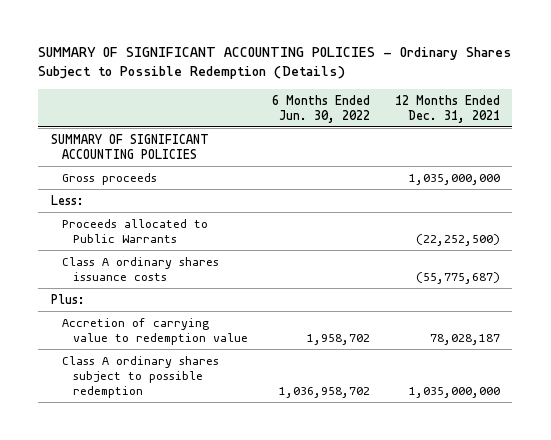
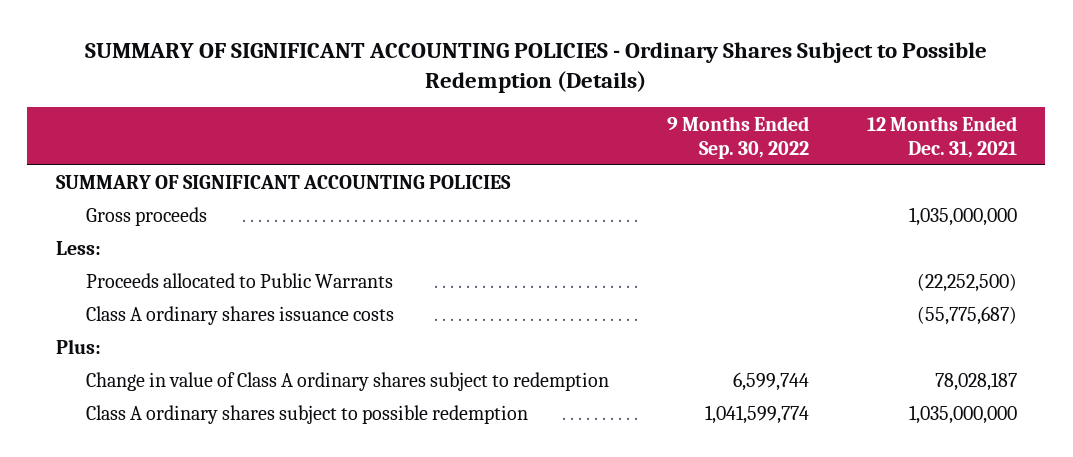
[272,94,371,123] 6 Months Ended Jun. 30, 2022 -> none
none -> [667,115,810,159] 9 Months Ended Sep. 30, 2022
[61,317,248,345] Accretion of carrying value to redemption value -> [86,372,610,392] Change in value of Class A ordinary shares subject to redemption

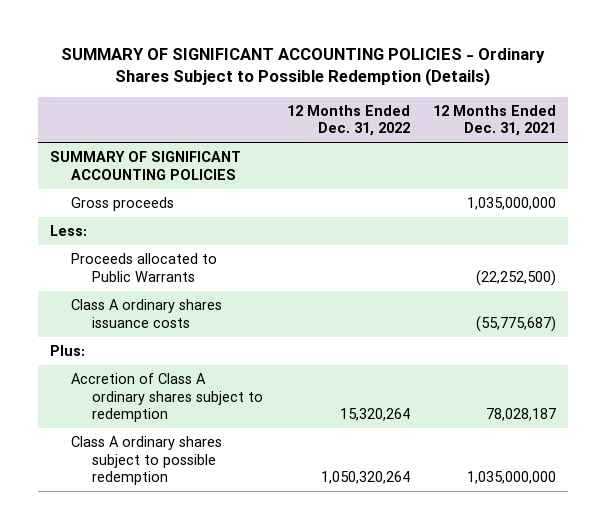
[667,115,810,159] 9 Months Ended Sep. 30, 2022 -> none
none -> [286,104,410,137] 12 Months Ended Dec. 31, 2022
[86,372,610,392] Change in value of Class A ordinary shares subject to redemption -> [71,373,264,423] Accretion of Class A ordinary shares subject to redemption

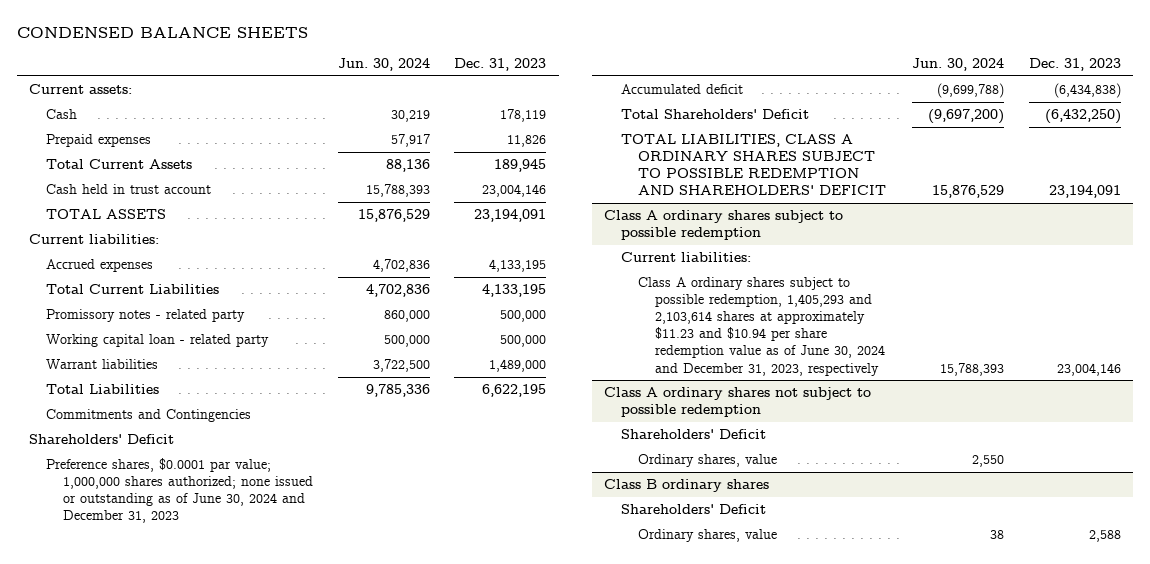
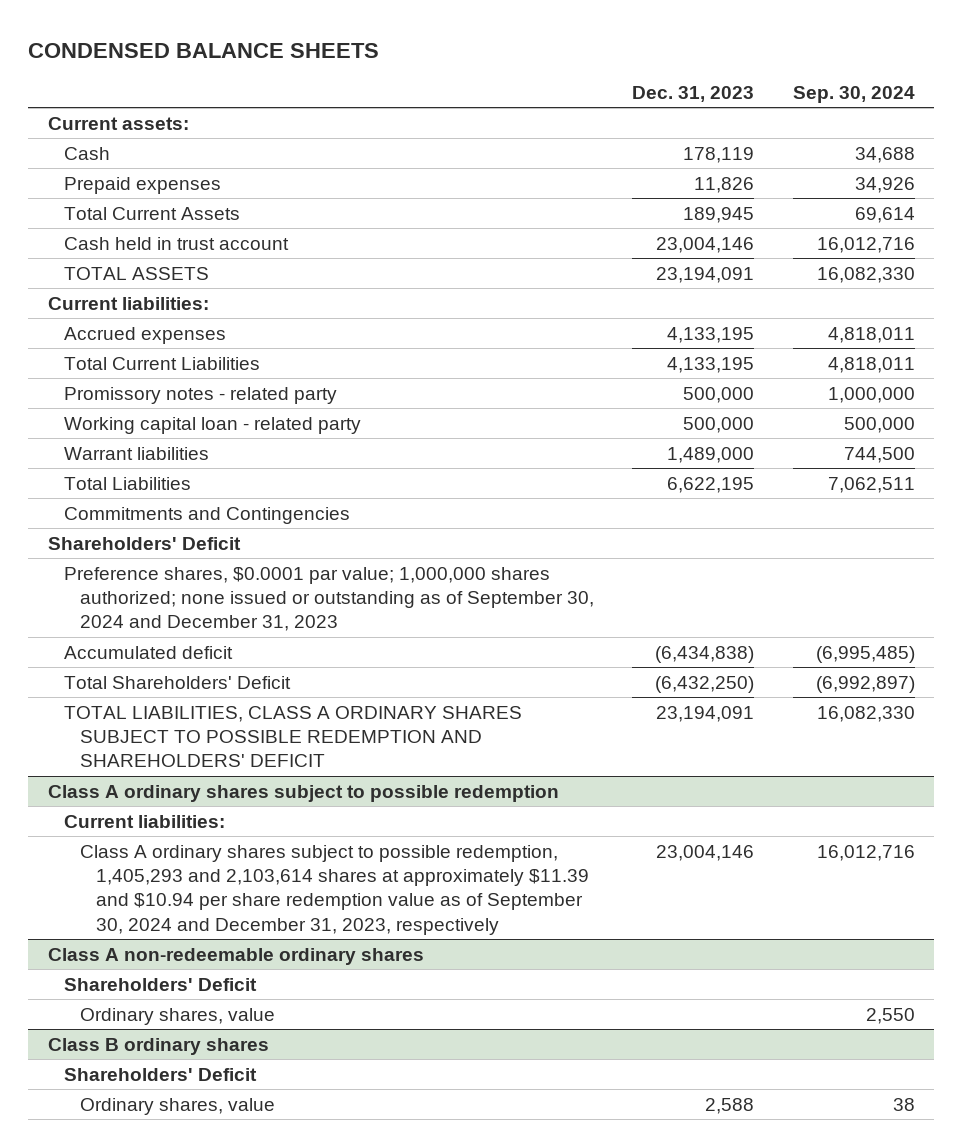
[337,58,430,72] Jun. 30, 2024 -> none
none -> [792,85,915,103] Sep. 30, 2024
[46,457,314,524] Preference shares, $0.0001 par value; 1,000,000 shares authorized; none issued or outstanding as of June 30, 2024 and December 31, 2023 -> [63,566,594,632] Preference shares, $0.0001 par value; 1,000,000 shares authorized; none issued or outstanding as of September 30, 2024 and December 31, 2023
[637,276,885,376] Class A ordinary shares subject to possible redemption, 1,405,293 and 2,103,614 shares at approximately $11.23 and $10.94 per share redemption value as of June 30, 2024 and December 31, 2023, respectively -> [79,844,589,935] Class A ordinary shares subject to possible redemption, 1,405,293 and 2,103,614 shares at approximately $11.39 and $10.94 per share redemption value as of September 30, 2024 and December 31, 2023, respectively
[604,386,872,418] Class A ordinary shares not subject to possible redemption -> [47,947,424,965] Class A non-redeemable ordinary shares

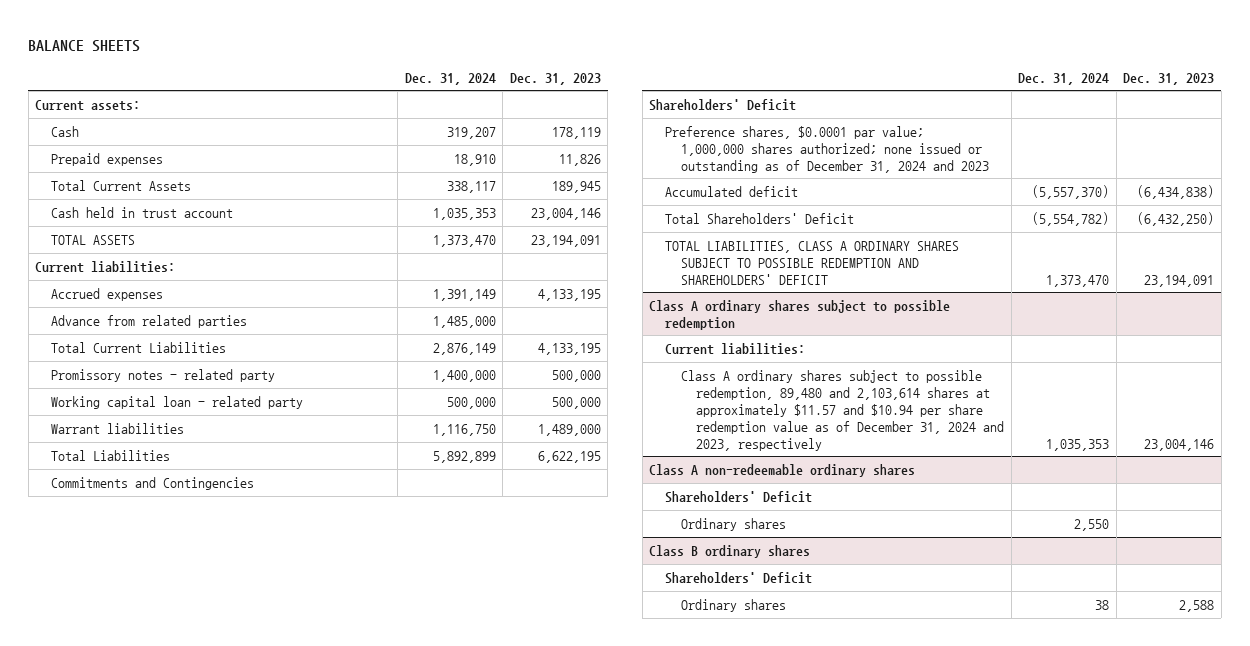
[28,42,380,58] CONDENSED BALANCE SHEETS -> [28,40,141,53] BALANCE SHEETS
[792,85,915,103] Sep. 30, 2024 -> none
none -> [404,72,496,85] Dec. 31, 2024
none -> [51,314,248,328] Advance from related parties
[63,566,594,632] Preference shares, $0.0001 par value; 1,000,000 shares authorized; none issued or outstanding as of September 30, 2024 and December 31, 2023 -> [664,125,989,173] Preference shares, $0.0001 par value; 1,000,000 shares authorized; none issued or outstanding as of December 31, 2024 and 2023
[79,844,589,935] Class A ordinary shares subject to possible redemption, 1,405,293 and 2,103,614 shares at approximately $11.39 and $10.94 per share redemption value as of September 30, 2024 and December 31, 2023, respectively -> [680,369,1005,451] Class A ordinary shares subject to possible redemption, 89,480 and 2,103,614 shares at approximately $11.57 and $10.94 per share redemption value as of December 31, 2024 and 2023, respectively
[79,1007,275,1025] Ordinary shares, value -> [680,517,786,531] Ordinary shares
[79,1097,275,1115] Ordinary shares, value -> [680,598,786,612] Ordinary shares

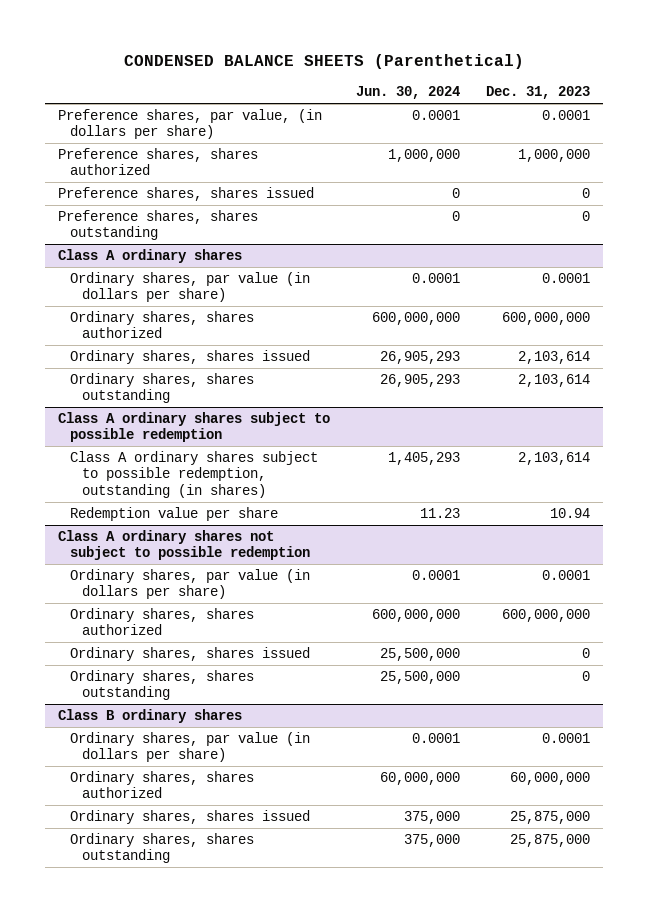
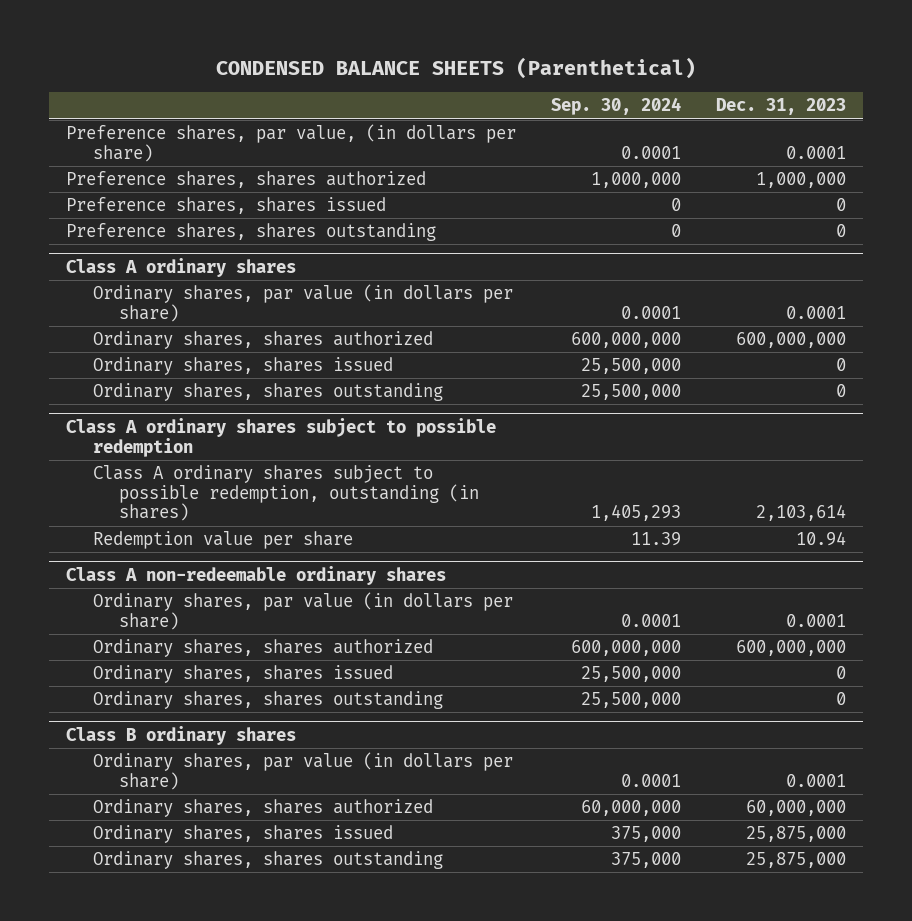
[356,86,461,100] Jun. 30, 2024 -> none
none -> [550,97,681,116] Sep. 30, 2024
[518,350,591,364] 2,103,614 -> [835,358,846,372] 0
[518,373,591,387] 2,103,614 -> [835,384,846,398] 0
[58,529,310,561] Class A ordinary shares not subject to possible redemption -> [66,565,447,585] Class A non-redeemable ordinary shares

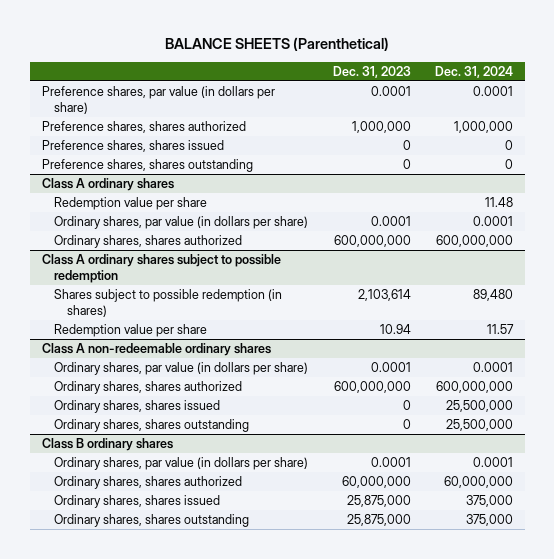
[215,57,696,80] CONDENSED BALANCE SHEETS (Parenthetical) -> [165,37,390,52] BALANCE SHEETS (Parenthetical)
[550,97,681,116] Sep. 30, 2024 -> none
none -> [434,65,513,78] Dec. 31, 2024
[66,124,517,162] Preference shares, par value, (in dollars per share) -> [41,86,275,114] Preference shares, par value (in dollars per share)
none -> [54,197,208,211] Redemption value per share
[92,357,393,376] Ordinary shares, shares issued -> none
[92,383,443,402] Ordinary shares, shares outstanding -> none
[92,465,479,522] Class A ordinary shares subject to possible redemption, outstanding (in shares) -> [54,289,283,317] Shares subject to possible redemption (in shares)

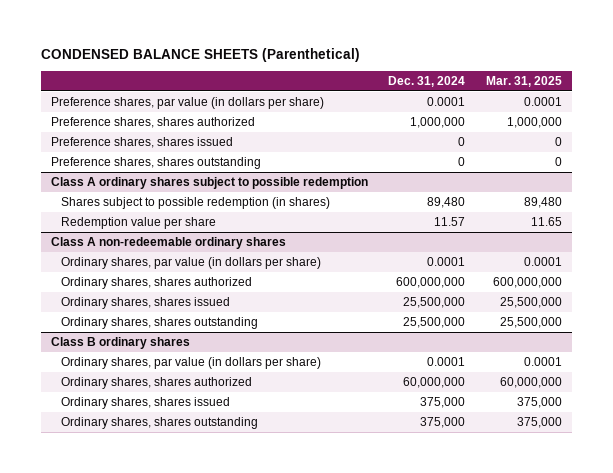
[165,37,390,52] BALANCE SHEETS (Parenthetical) -> [40,48,360,63] CONDENSED BALANCE SHEETS (Parenthetical)
[332,65,411,78] Dec. 31, 2023 -> none
none -> [486,75,563,87] Mar. 31, 2025
[41,178,174,192] Class A ordinary shares -> none
[54,197,208,211] Redemption value per share -> none
[54,216,309,230] Ordinary shares, par value (in dollars per share) -> none
[54,235,243,249] Ordinary shares, shares authorized -> none

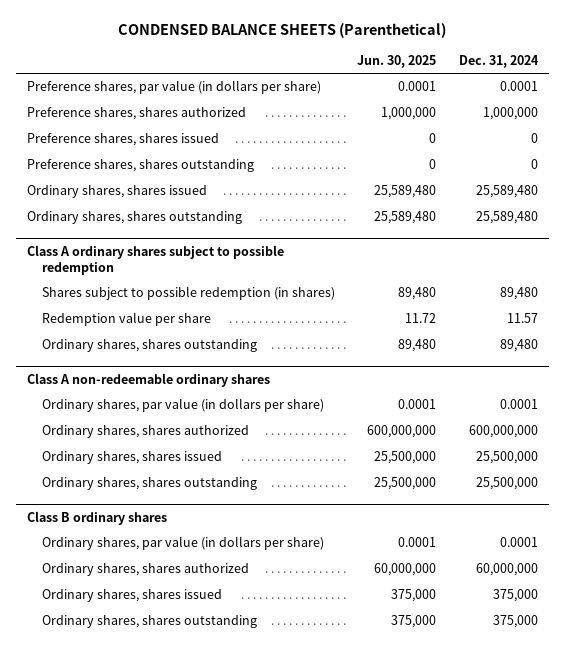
[486,75,563,87] Mar. 31, 2025 -> none
none -> [357,55,437,69] Jun. 30, 2025
none -> [26,185,207,199] Ordinary shares, shares issued
none -> [26,211,242,225] Ordinary shares, shares outstanding
none -> [42,339,258,353] Ordinary shares, shares outstanding

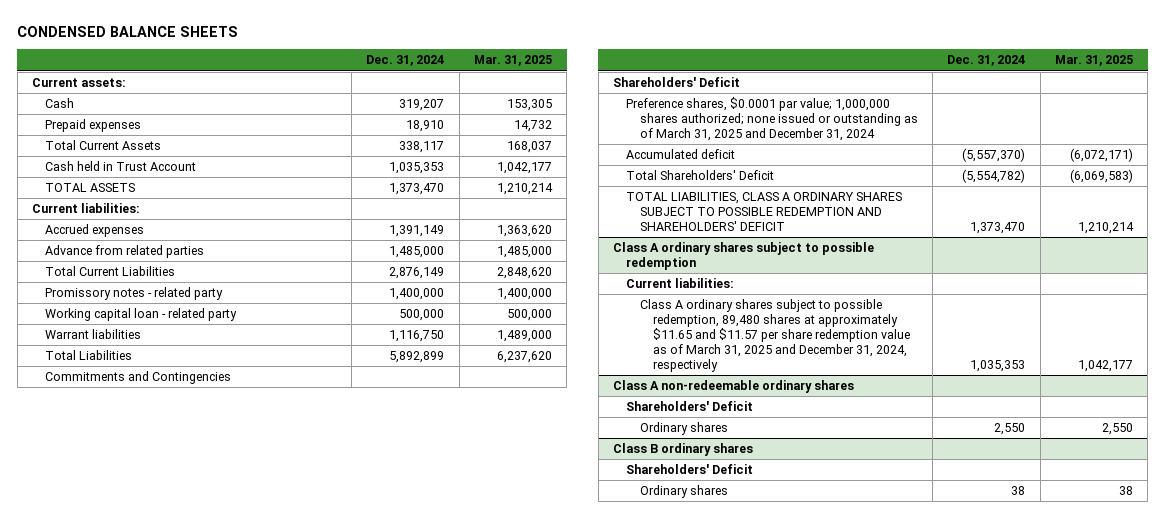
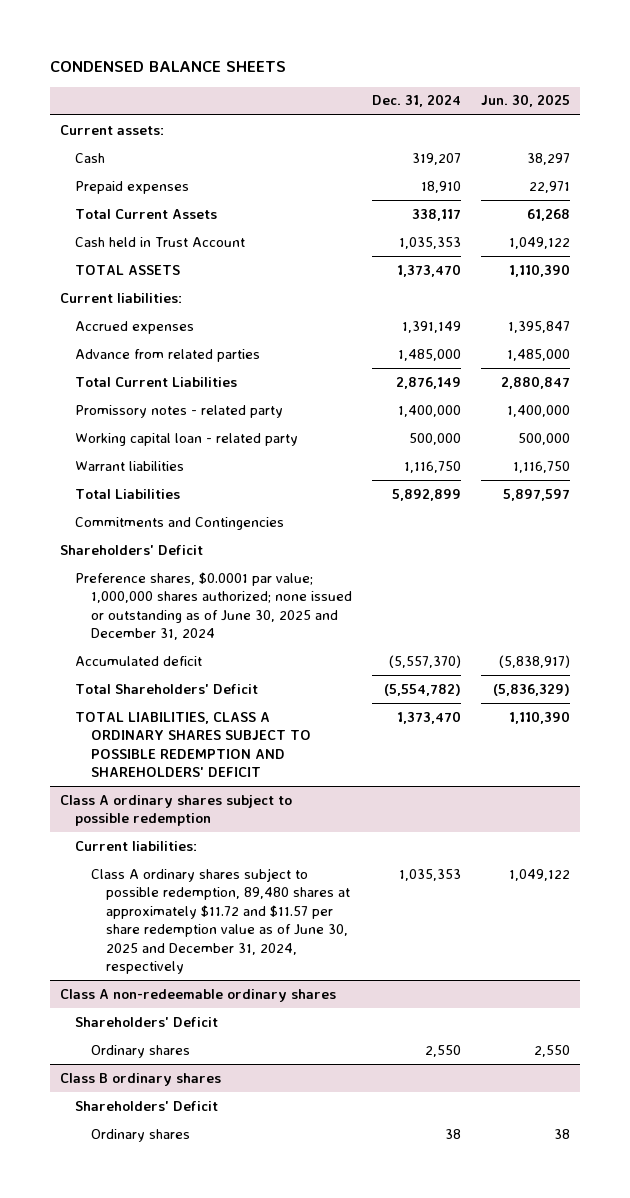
[474,55,553,67] Mar. 31, 2025 -> none
none -> [481,94,571,108] Jun. 30, 2025
[626,97,918,142] Preference shares, $0.0001 par value; 1,000,000 shares authorized; none issued or outstanding as of March 31, 2025 and December 31, 2024 -> [75,571,352,641] Preference shares, $0.0001 par value; 1,000,000 shares authorized; none issued or outstanding as of June 30, 2025 and December 31, 2024
[639,299,910,372] Class A ordinary shares subject to possible redemption, 89,480 shares at approximately $11.65 and $11.57 per share redemption value as of March 31, 2025 and December 31, 2024, respectively -> [90,867,350,974] Class A ordinary shares subject to possible redemption, 89,480 shares at approximately $11.72 and $11.57 per share redemption value as of June 30, 2025 and December 31, 2024, respectively

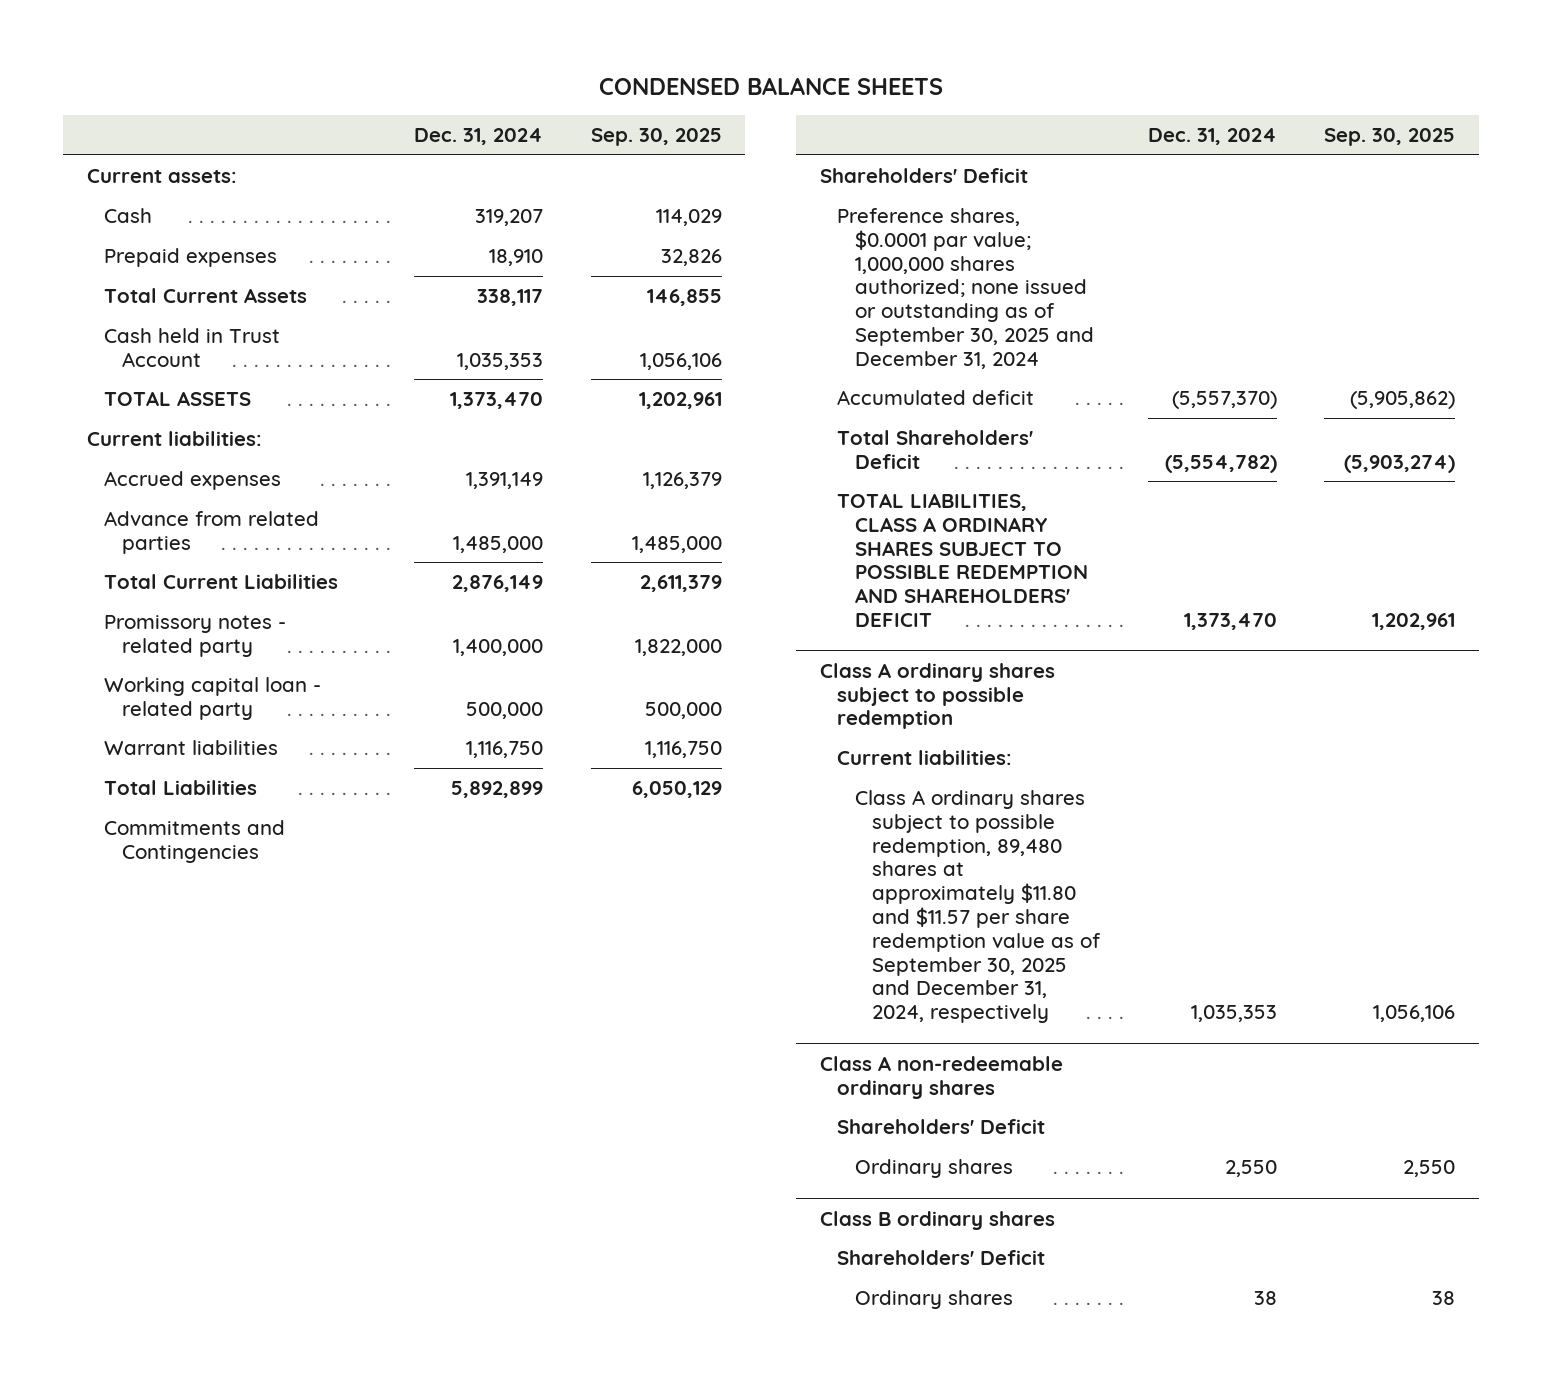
[481,94,571,108] Jun. 30, 2025 -> none
none -> [590,128,722,147] Sep. 30, 2025
[75,571,352,641] Preference shares, $0.0001 par value; 1,000,000 shares authorized; none issued or outstanding as of June 30, 2025 and December 31, 2024 -> [837,207,1094,369] Preference shares, $0.0001 par value; 1,000,000 shares authorized; none issued or outstanding as of September 30, 2025 and December 31, 2024
[90,867,350,974] Class A ordinary shares subject to possible redemption, 89,480 shares at approximately $11.72 and $11.57 per share redemption value as of June 30, 2025 and December 31, 2024, respectively -> [854,789,1102,1024] Class A ordinary shares subject to possible redemption, 89,480 shares at approximately $11.80 and $11.57 per share redemption value as of September 30, 2025 and December 31, 2024, respectively

